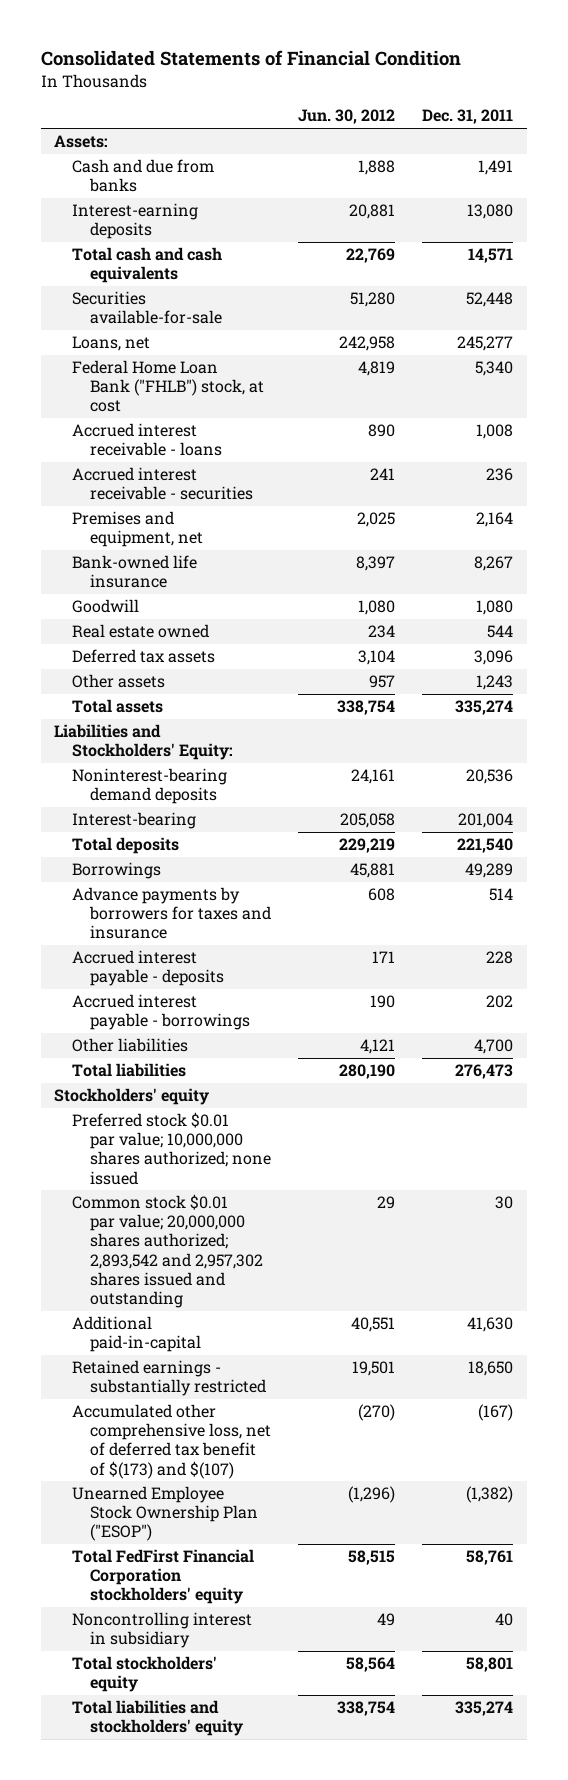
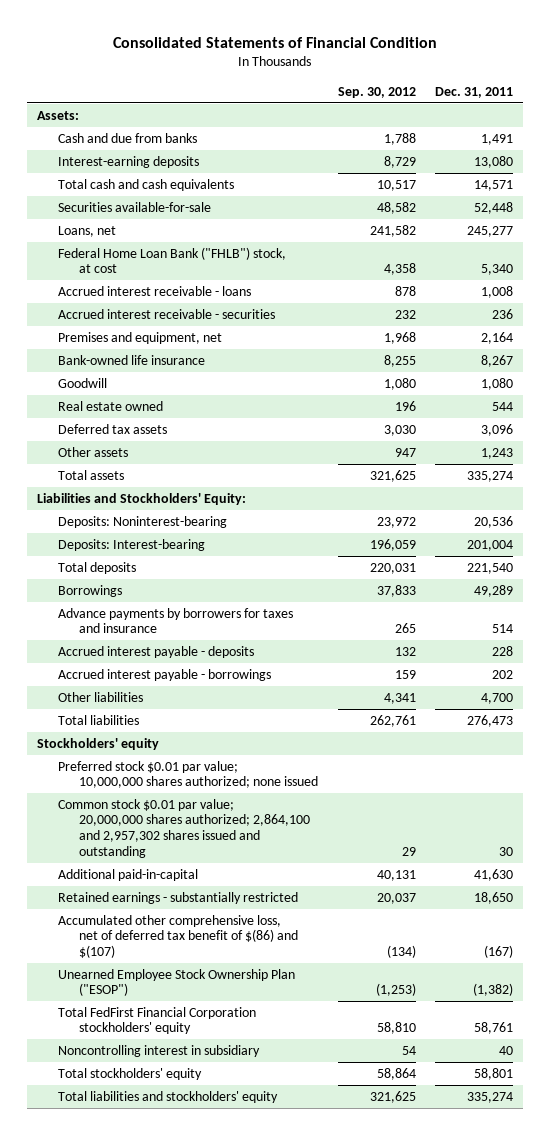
[298,109,396,125] Jun. 30, 2012 -> none
none -> [337,86,416,98] Sep. 30, 2012
[72,768,228,805] Noninterest-bearing demand deposits -> [57,515,227,528] Deposits: Noninterest-bearing
[72,812,197,830] Interest-bearing -> [57,538,205,551] Deposits: Interest-bearing
[72,1194,264,1308] Common stock $0.01 par value; 20,000,000 shares authorized; 2,893,542 and 2,957,302 shares issued and outstanding -> [57,798,311,858] Common stock $0.01 par value; 20,000,000 shares authorized; 2,864,100 and 2,957,302 shares issued and outstanding
[72,1404,272,1479] Accumulated other comprehensive loss, net of deferred tax benefit of $(173) and $(107) -> [57,914,299,959] Accumulated other comprehensive loss, net of deferred tax benefit of $(86) and $(107)

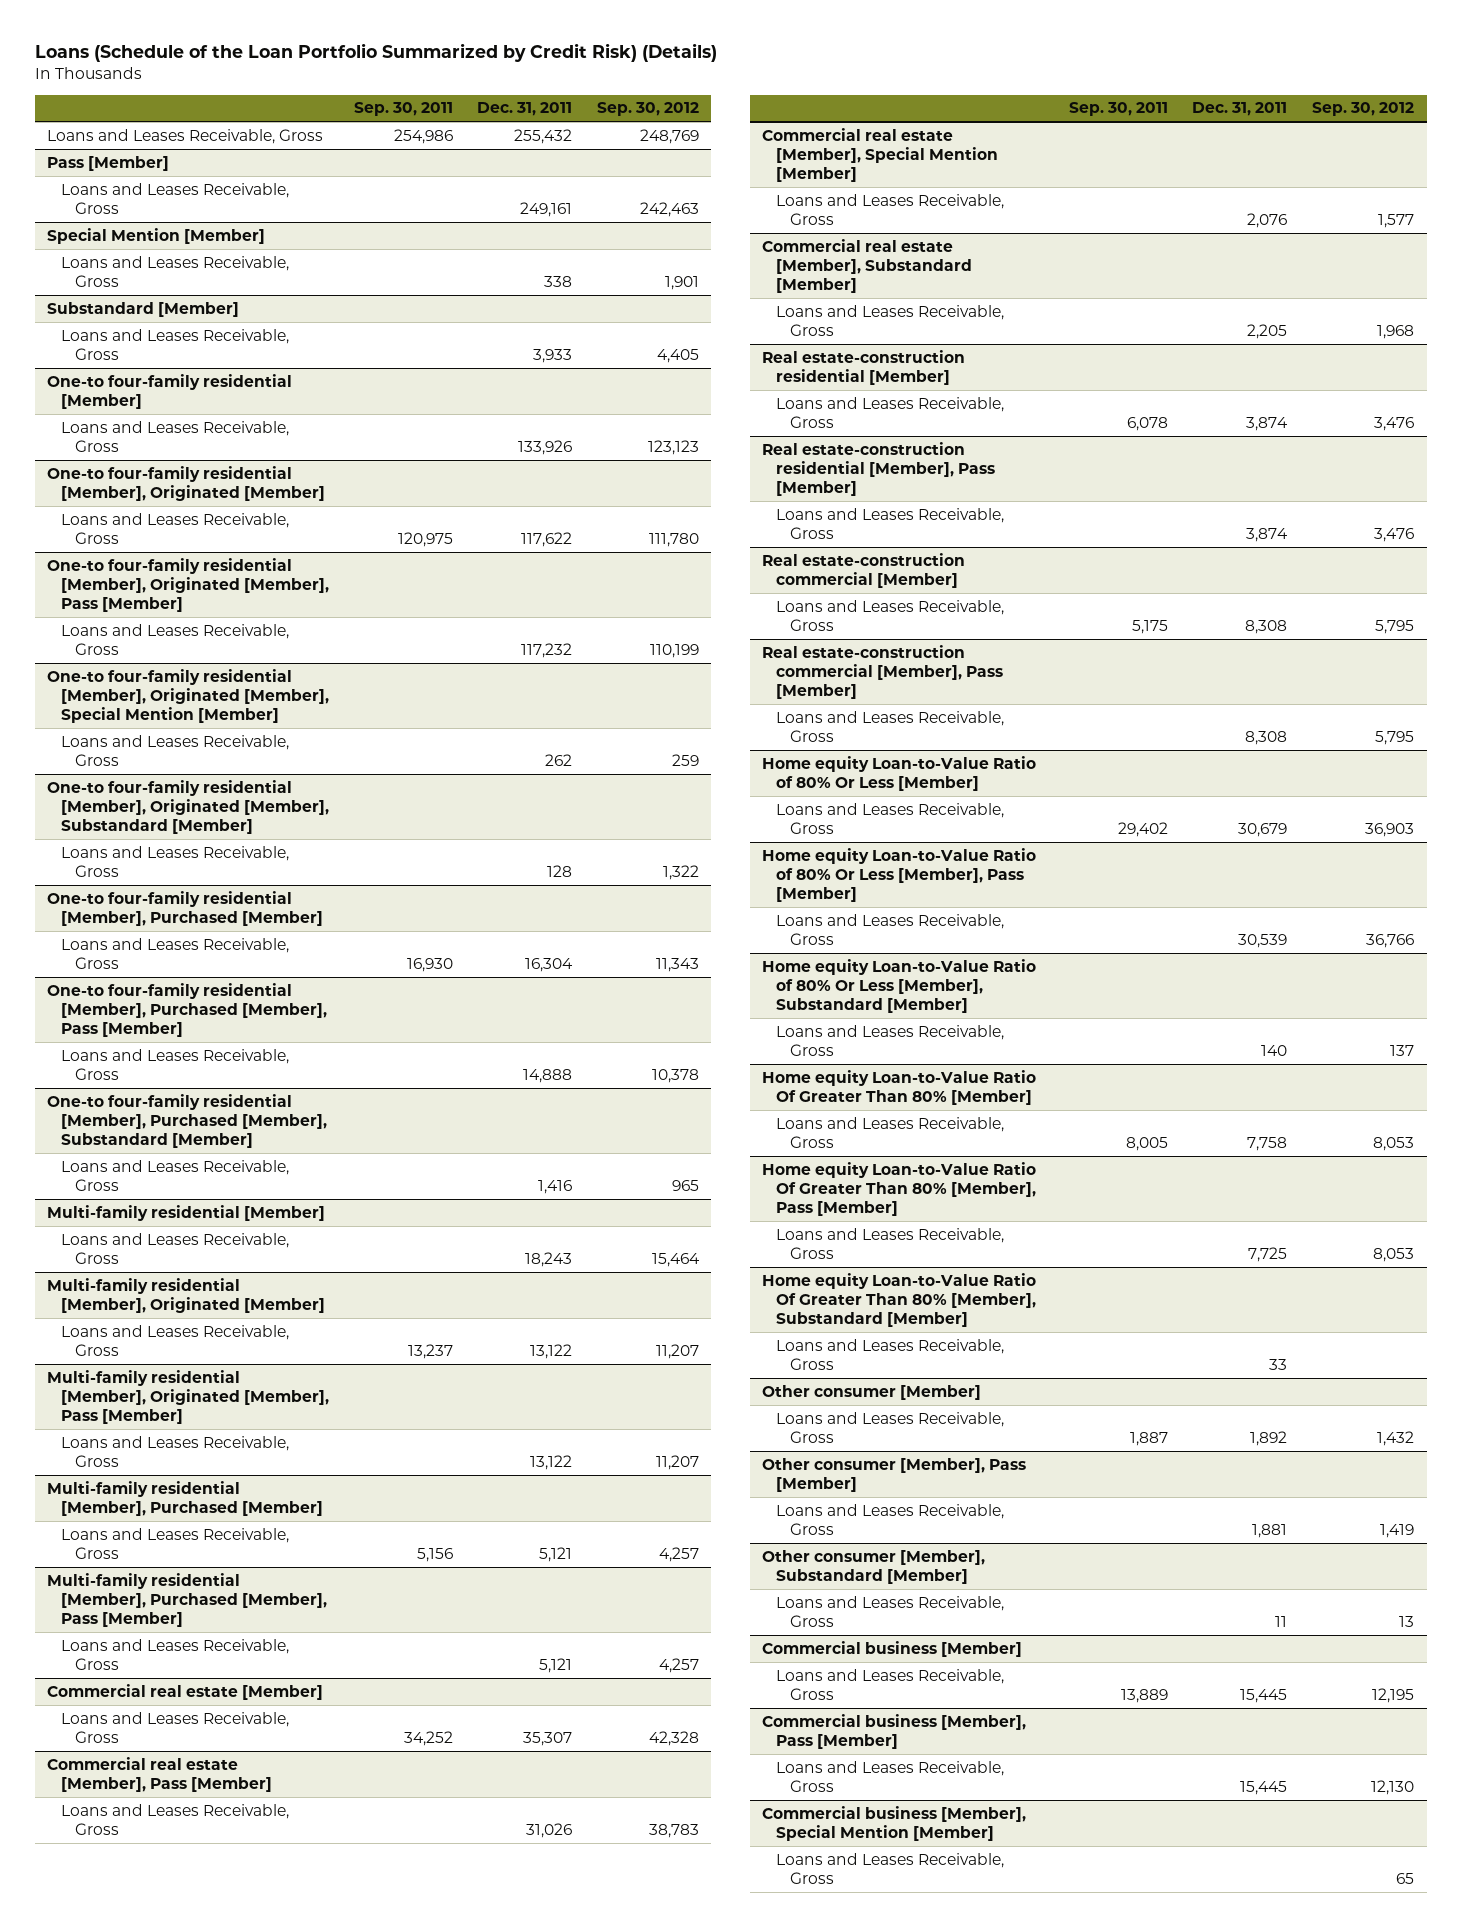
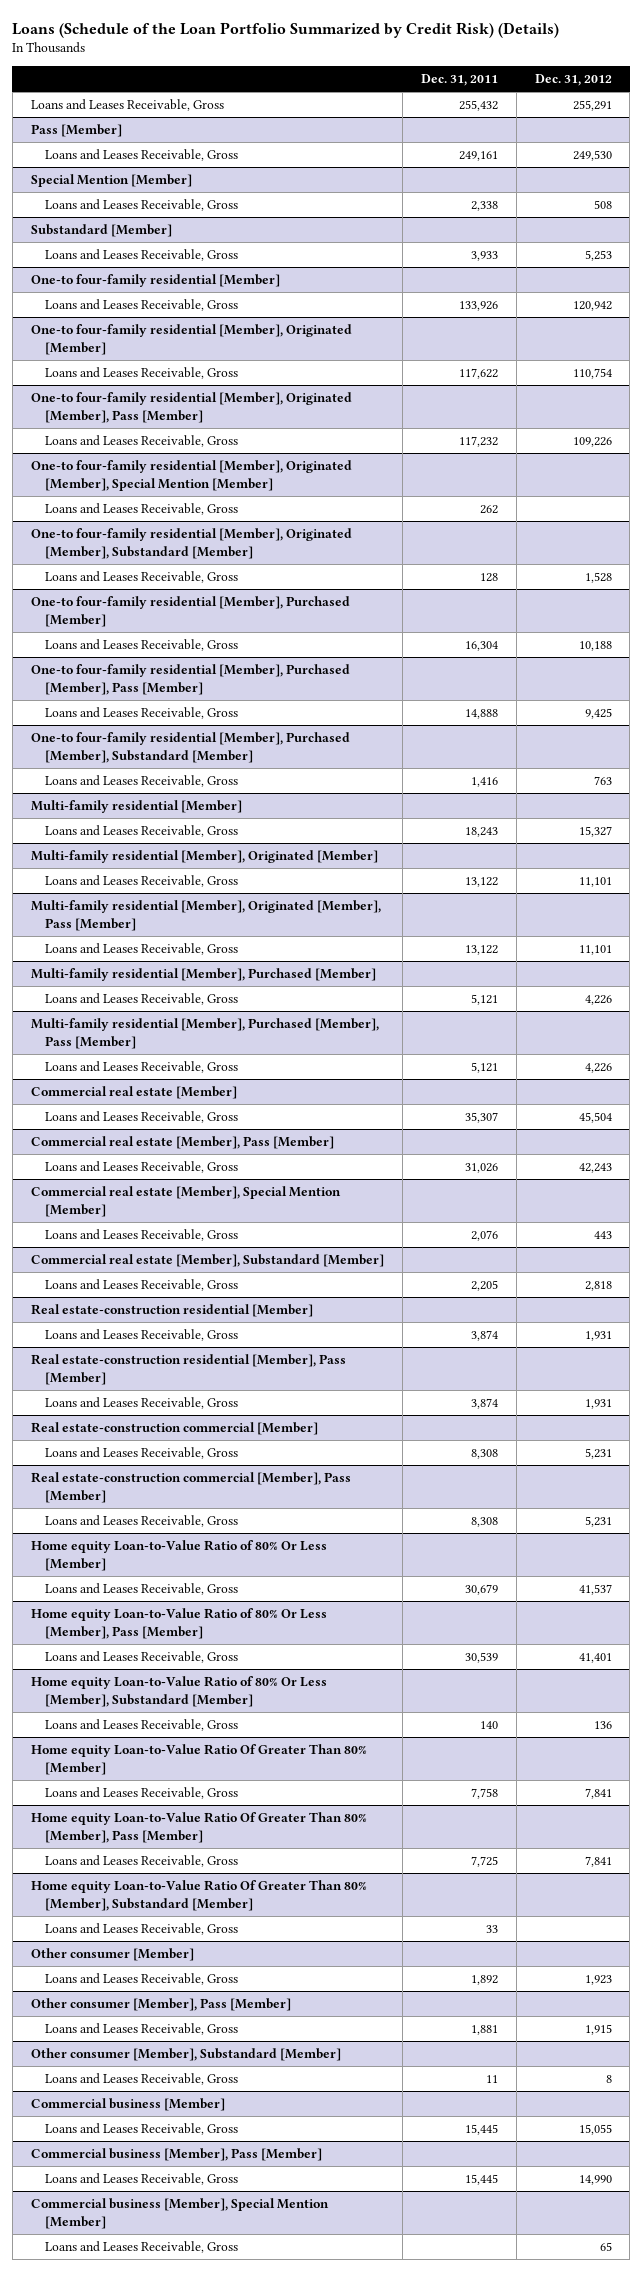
[353,102,453,117] Sep. 30, 2011 -> none
[597,102,700,117] Sep. 30, 2012 -> none
none -> [534,73,612,86] Dec. 31, 2012
[544,276,573,288] 338 -> [470,201,498,212] 2,338

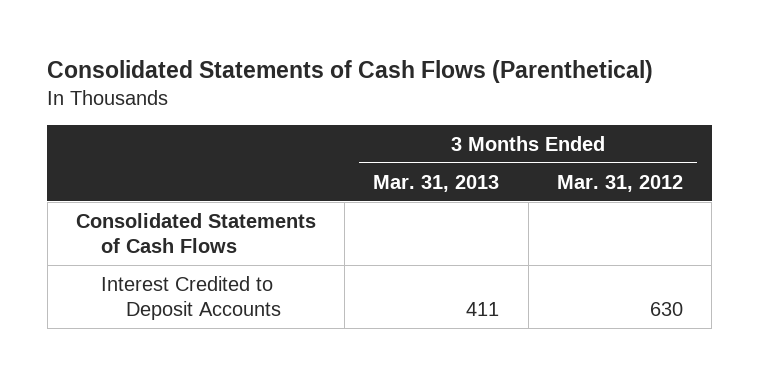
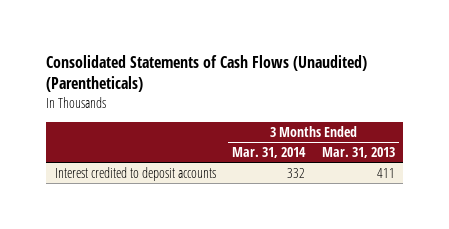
[47,60,654,84] Consolidated Statements of Cash Flows (Parenthetical) -> [46,54,368,93] Consolidated Statements of Cash Flows (Unaudited) (Parentheticals)
[557,174,684,192] Mar. 31, 2012 -> none
none -> [232,147,307,159] Mar. 31, 2014
[75,212,316,253] Consolidated Statements of Cash Flows -> none
[101,275,282,320] Interest Credited to Deposit Accounts -> [54,167,216,182] Interest credited to deposit accounts

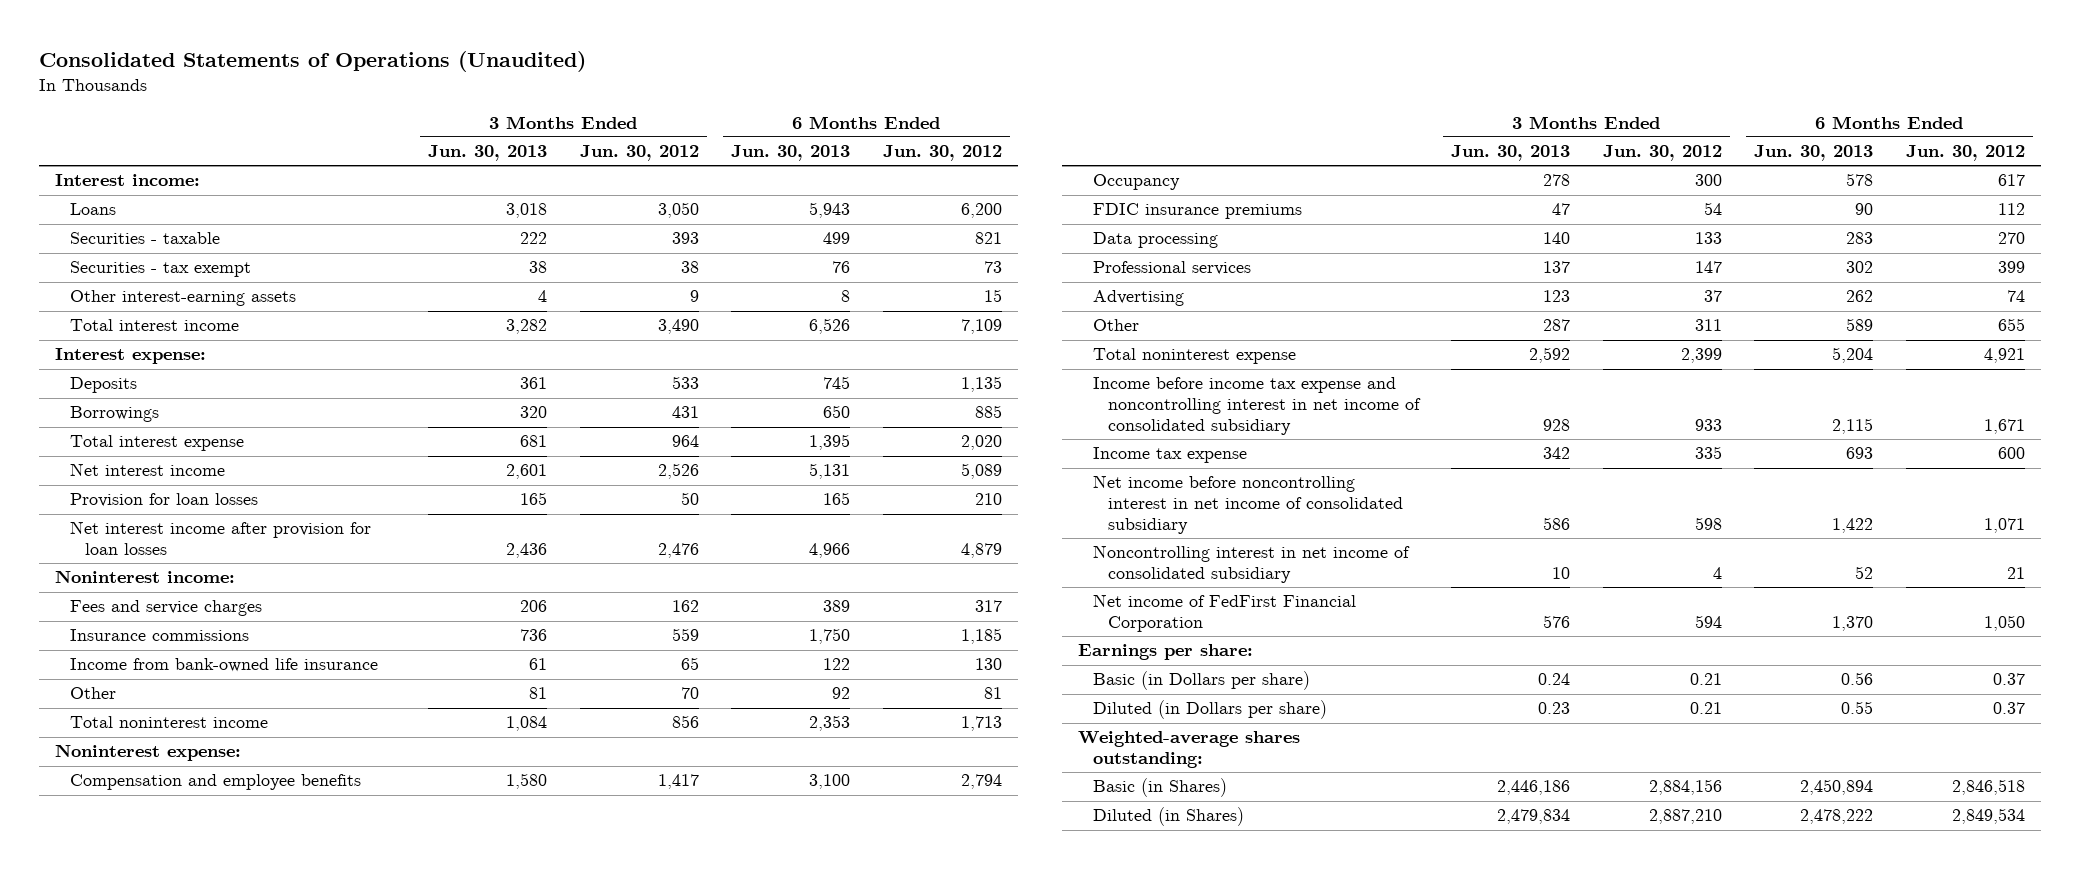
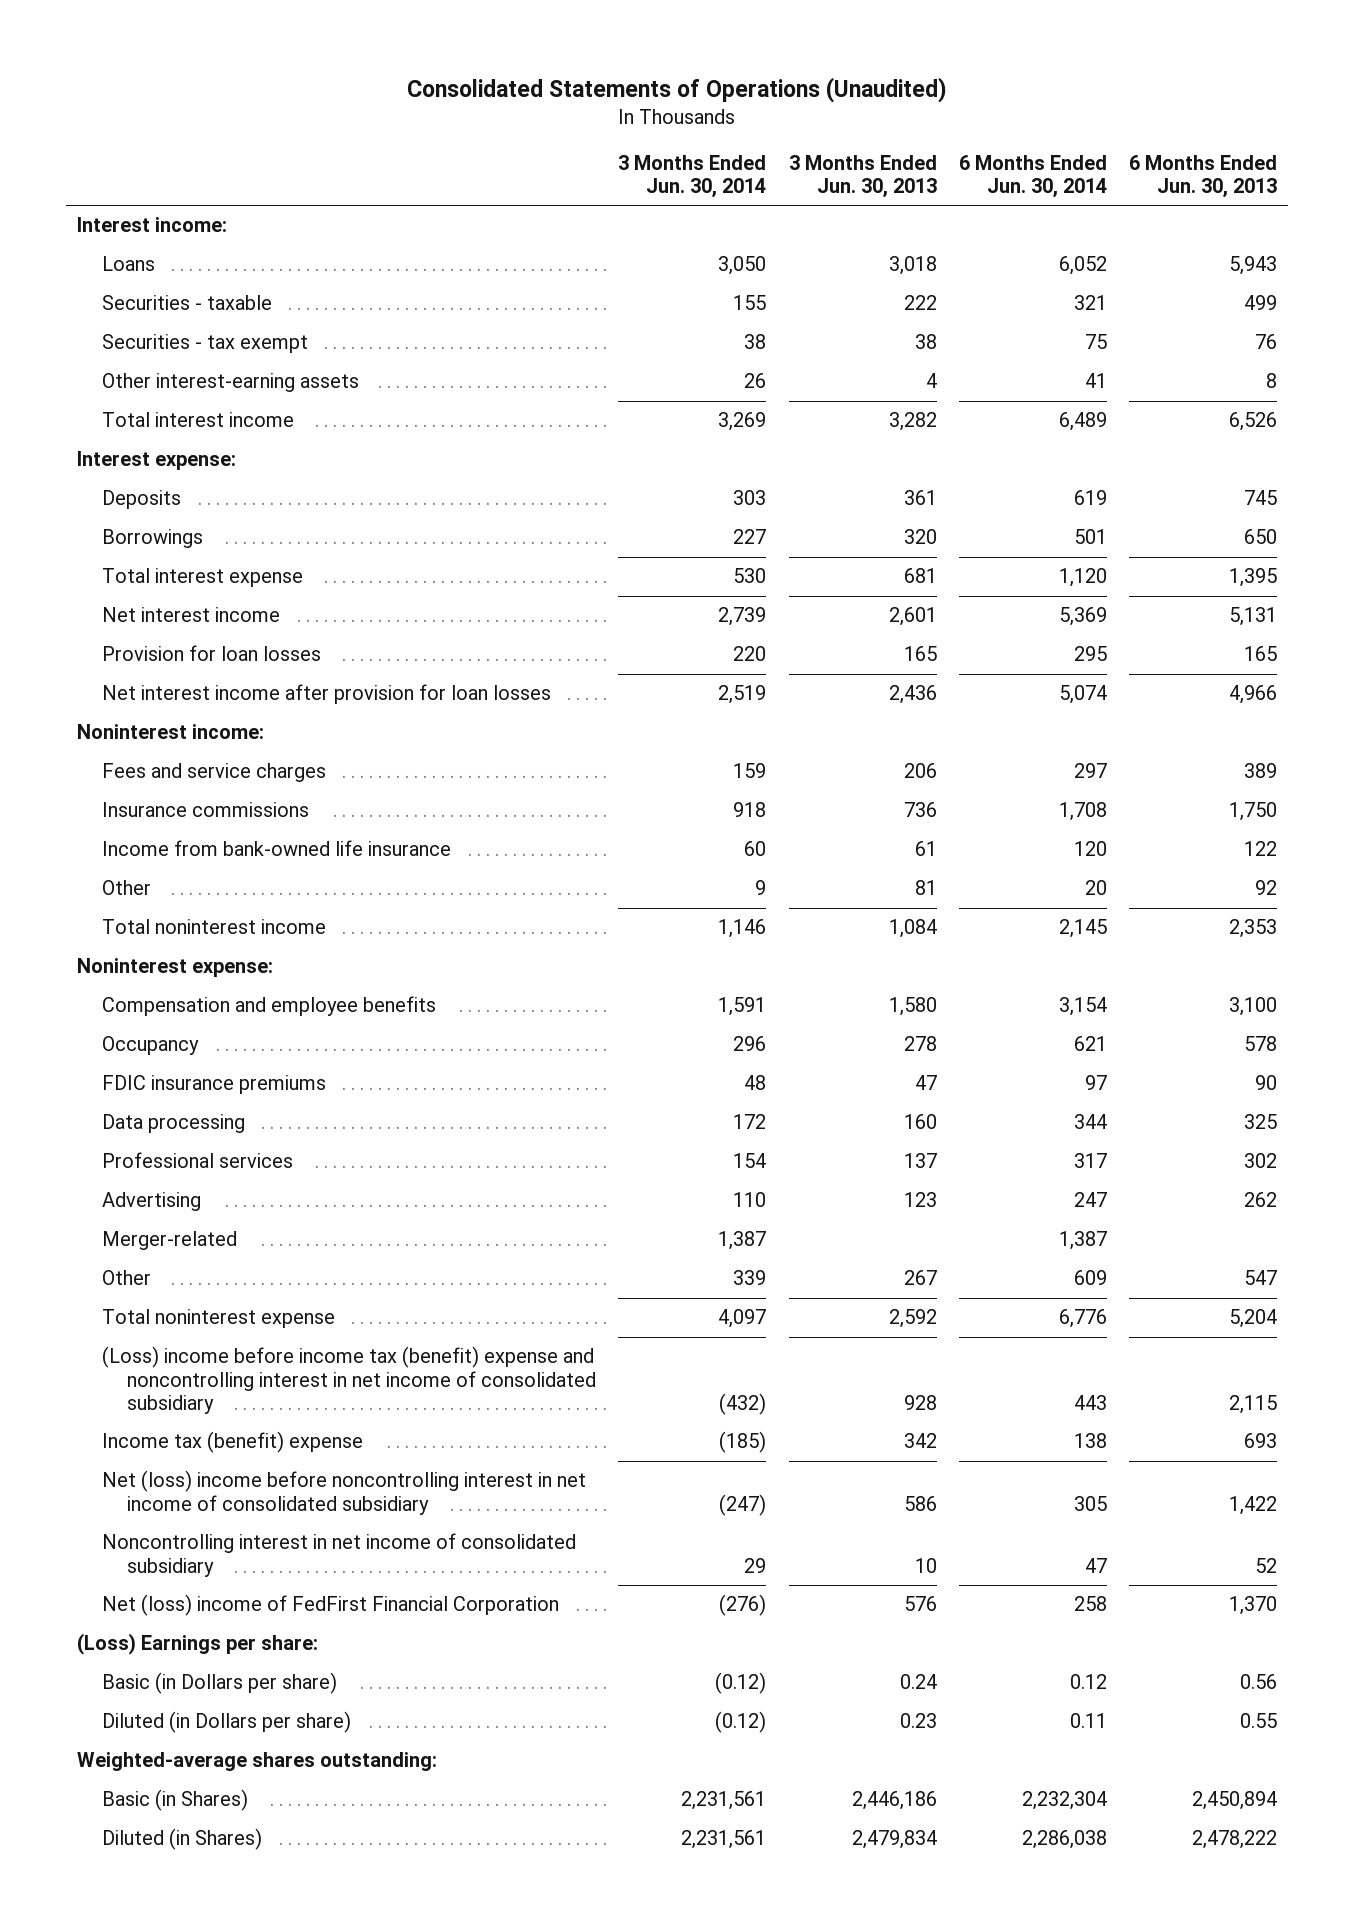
[579,145,699,162] Jun. 30, 2012 -> none
[882,145,1002,162] Jun. 30, 2012 -> none
none -> [618,154,767,198] 3 Months Ended Jun. 30, 2014
none -> [958,154,1107,198] 6 Months Ended Jun. 30, 2014
[1543,232,1571,245] 140 -> [903,1114,937,1130] 160
[1846,232,1874,245] 283 -> [1243,1114,1277,1130] 325
none -> [102,1231,238,1251] Merger-related
[1543,319,1571,332] 287 -> [903,1270,937,1286] 267
[1846,318,1874,332] 589 -> [1243,1270,1277,1286] 547
[1092,377,1421,435] Income before income tax expense and noncontrolling interest in net income of consolidated subsidiary -> [102,1346,597,1414] (Loss) income before income tax (benefit) expense and noncontrolling interest in net income of consolidated subsidiary
[1092,447,1247,464] Income tax expense -> [102,1431,364,1454] Income tax (benefit) expense
[1092,475,1403,534] Net income before noncontrolling interest in net income of consolidated subsidiary -> [102,1470,587,1515] Net (loss) income before noncontrolling interest in net income of consolidated subsidiary
[1092,594,1356,633] Net income of FedFirst Financial Corporation -> [102,1594,560,1617] Net (loss) income of FedFirst Financial Corporation
[1078,644,1254,661] Earnings per share: -> [76,1633,318,1656] (Loss) Earnings per share:

